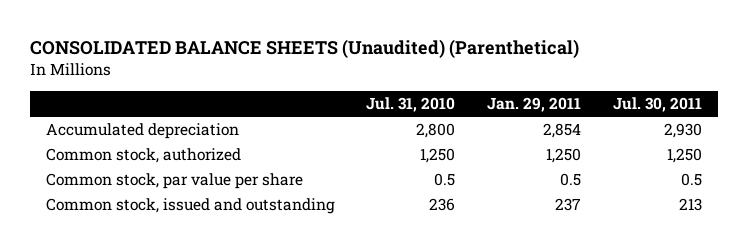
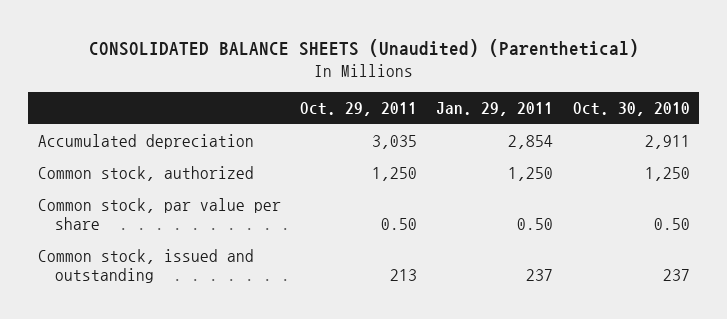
[366,97,456,113] Jul. 31, 2010 -> none
[612,97,702,113] Jul. 30, 2011 -> none
none -> [300,102,418,117] Oct. 29, 2011
none -> [572,102,690,117] Oct. 30, 2010
[560,173,582,187] 0.5 -> [517,218,554,231] 0.50

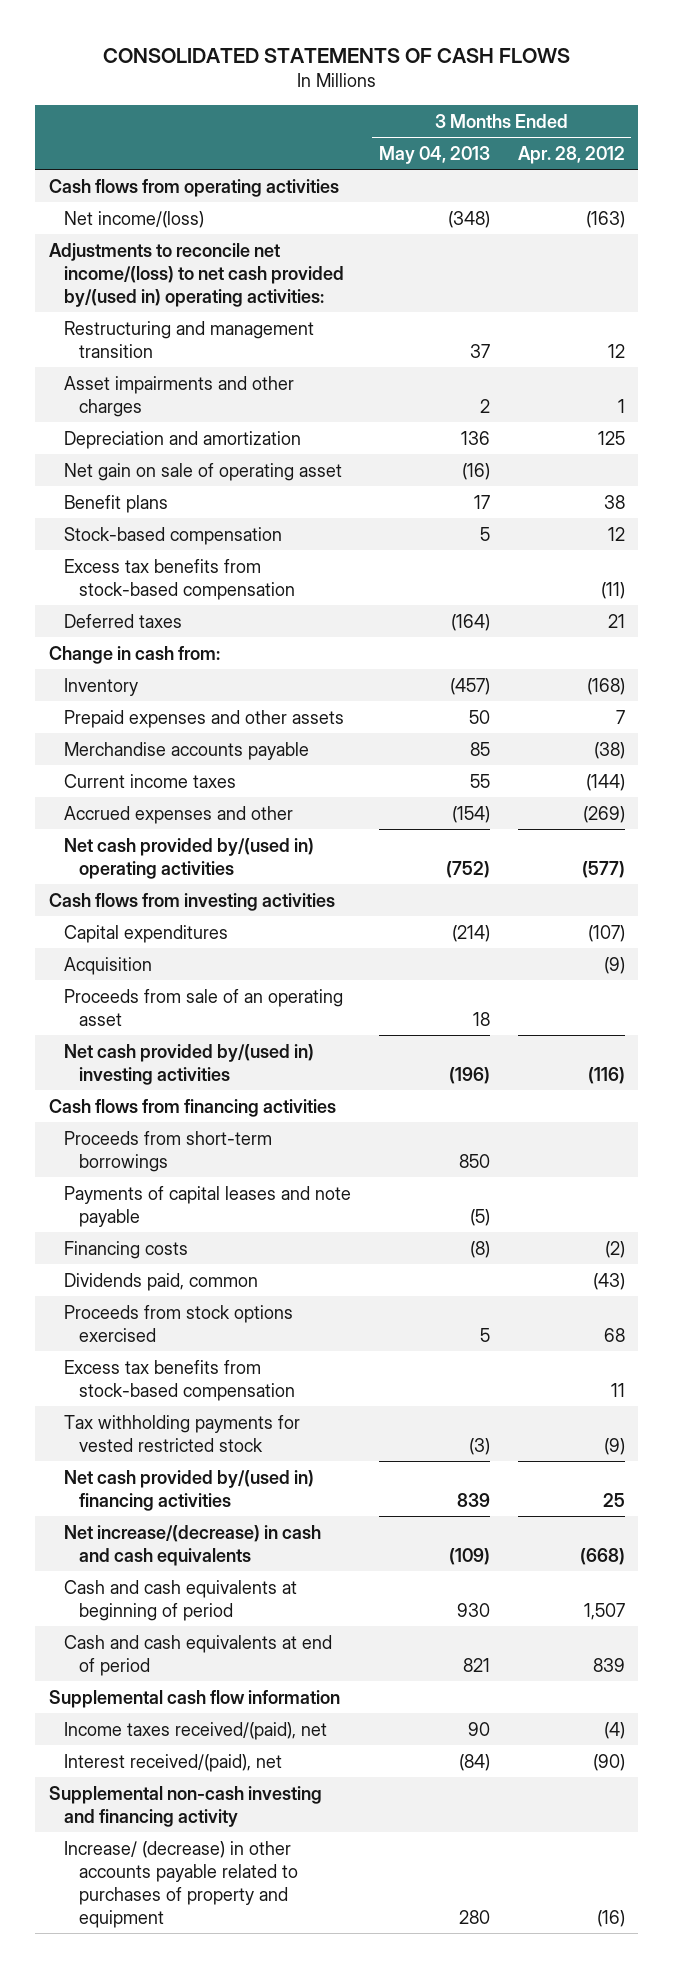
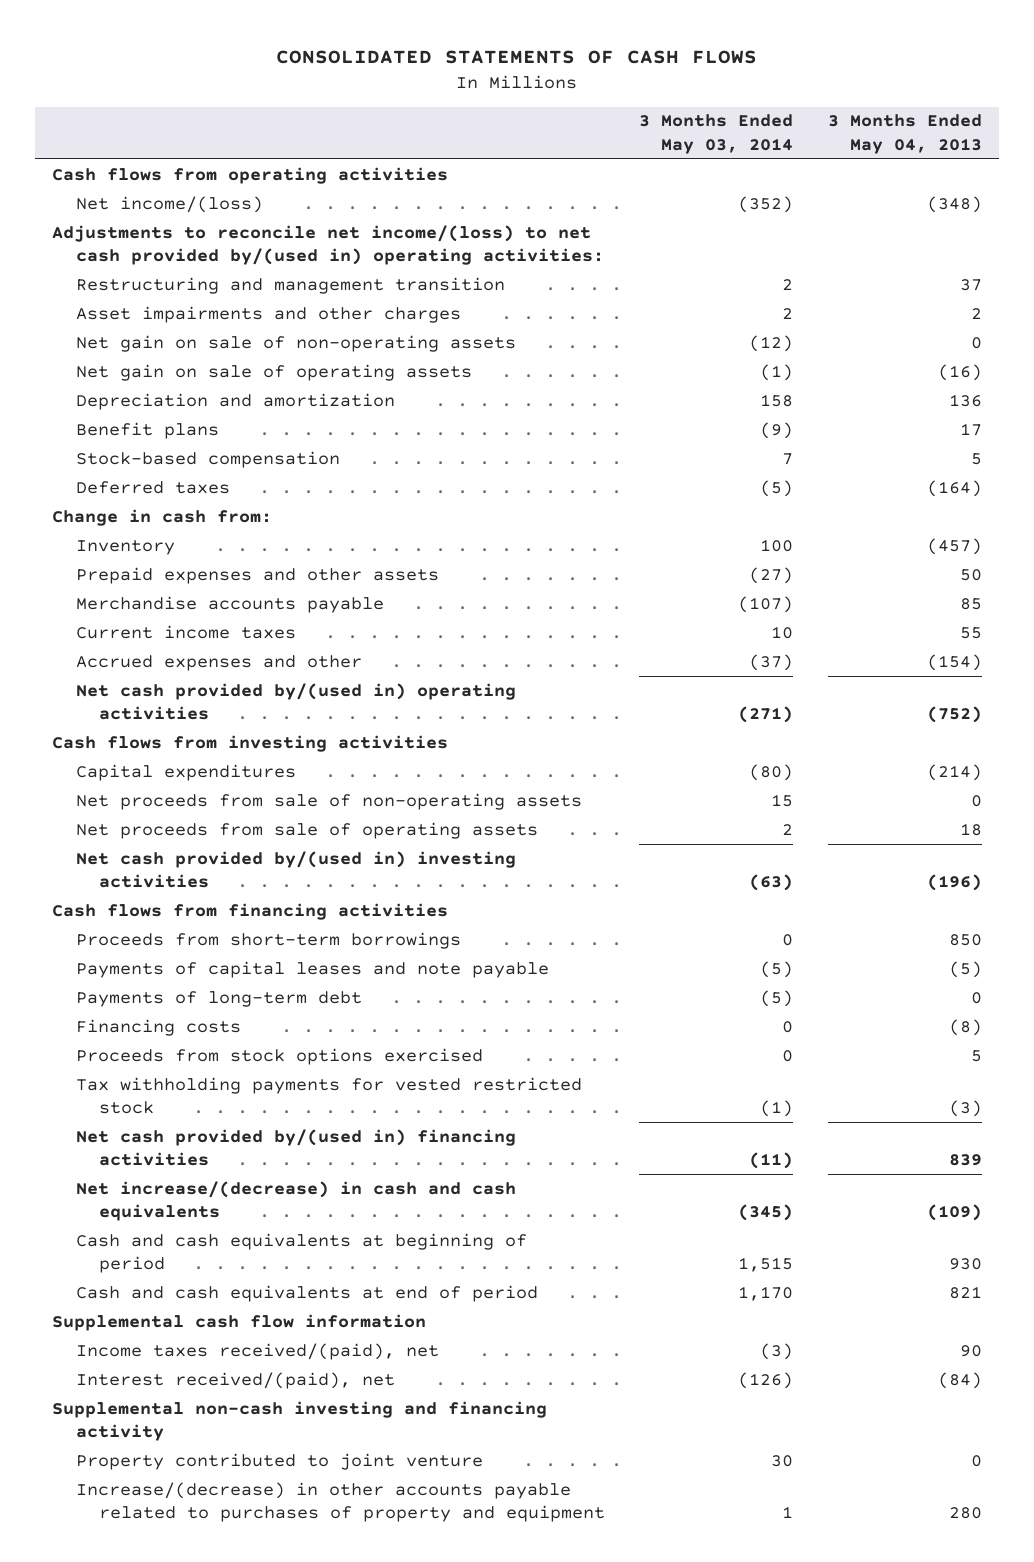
[517,145,625,164] Apr. 28, 2012 -> none
none -> [639,114,794,154] 3 Months Ended May 03, 2014
none -> [75,334,516,352] Net gain on sale of non-operating assets
none -> [75,363,472,381] Net gain on sale of operating assets
[64,462,343,481] Net gain on sale of operating asset -> none
[64,558,296,600] Excess tax benefits from stock-based compensation -> none
[64,956,153,975] Acquisition -> none
none -> [75,792,582,810] Net proceeds from sale of non-operating assets
[64,988,344,1026] Proceeds from sale of an operating asset -> [75,821,538,839] Net proceeds from sale of operating assets
none -> [75,990,362,1007] Payments of long-term debt
[64,1272,259,1291] Dividends paid, common -> none
[64,1359,296,1401] Excess tax benefits from stock-based compensation -> none
none -> [75,1452,483,1470] Property contributed to joint venture
[64,1840,299,1928] Increase/ (decrease) in other accounts payable related to purchases of property and equipment -> [75,1481,605,1523] Increase/(decrease) in other accounts payable related to purchases of property and equipment

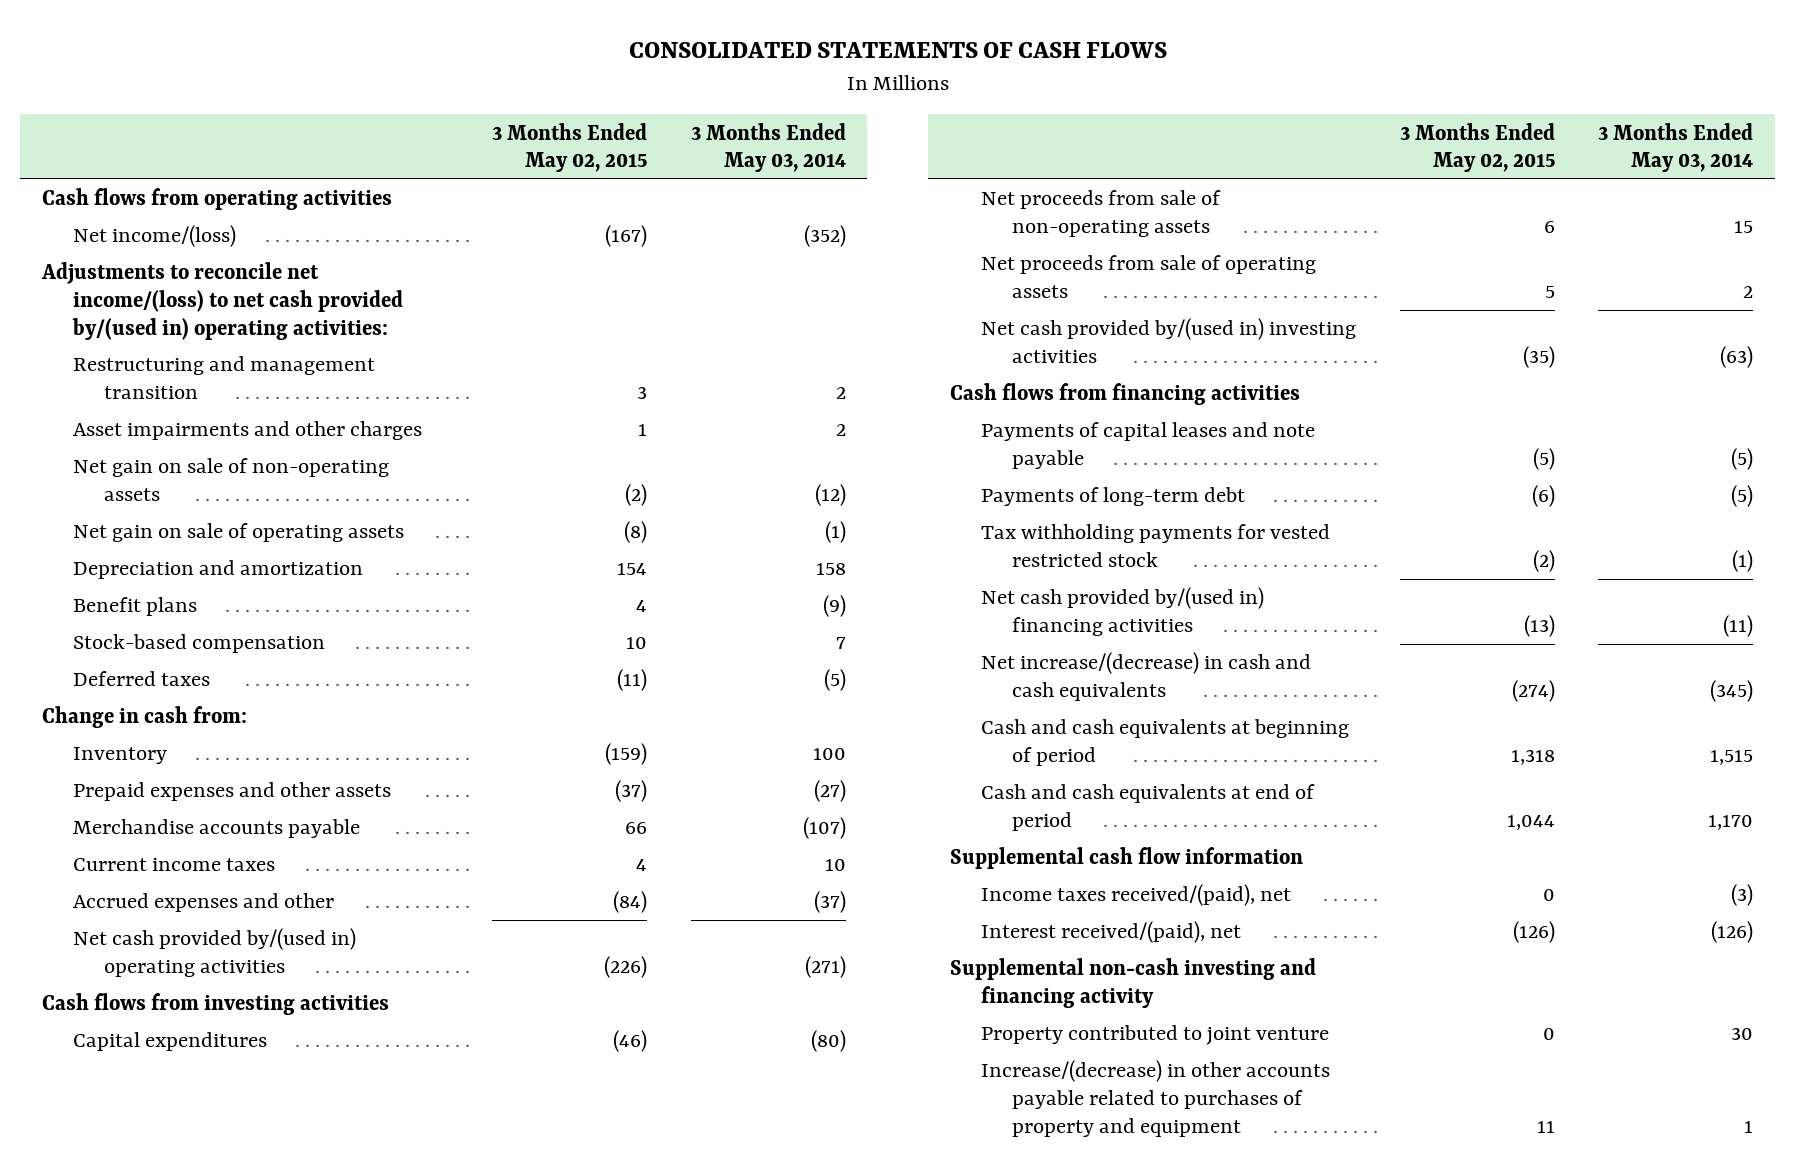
[827,114,982,154] 3 Months Ended May 04, 2013 -> none
none -> [491,122,647,173] 3 Months Ended May 02, 2015
[75,931,461,949] Proceeds from short-term borrowings -> none
[75,1018,241,1036] Financing costs -> none
[75,1047,483,1065] Proceeds from stock options exercised -> none

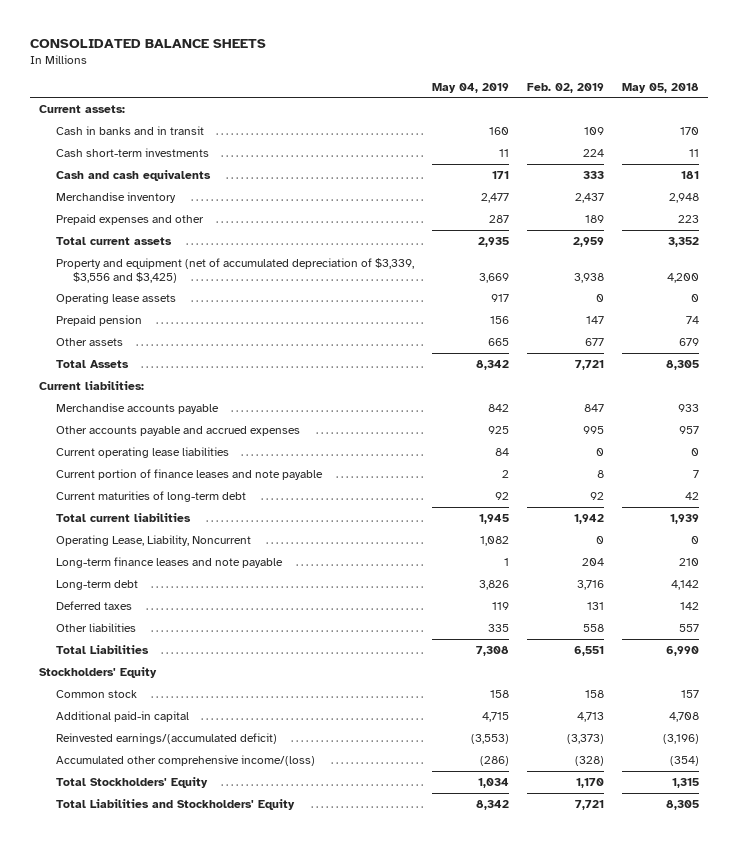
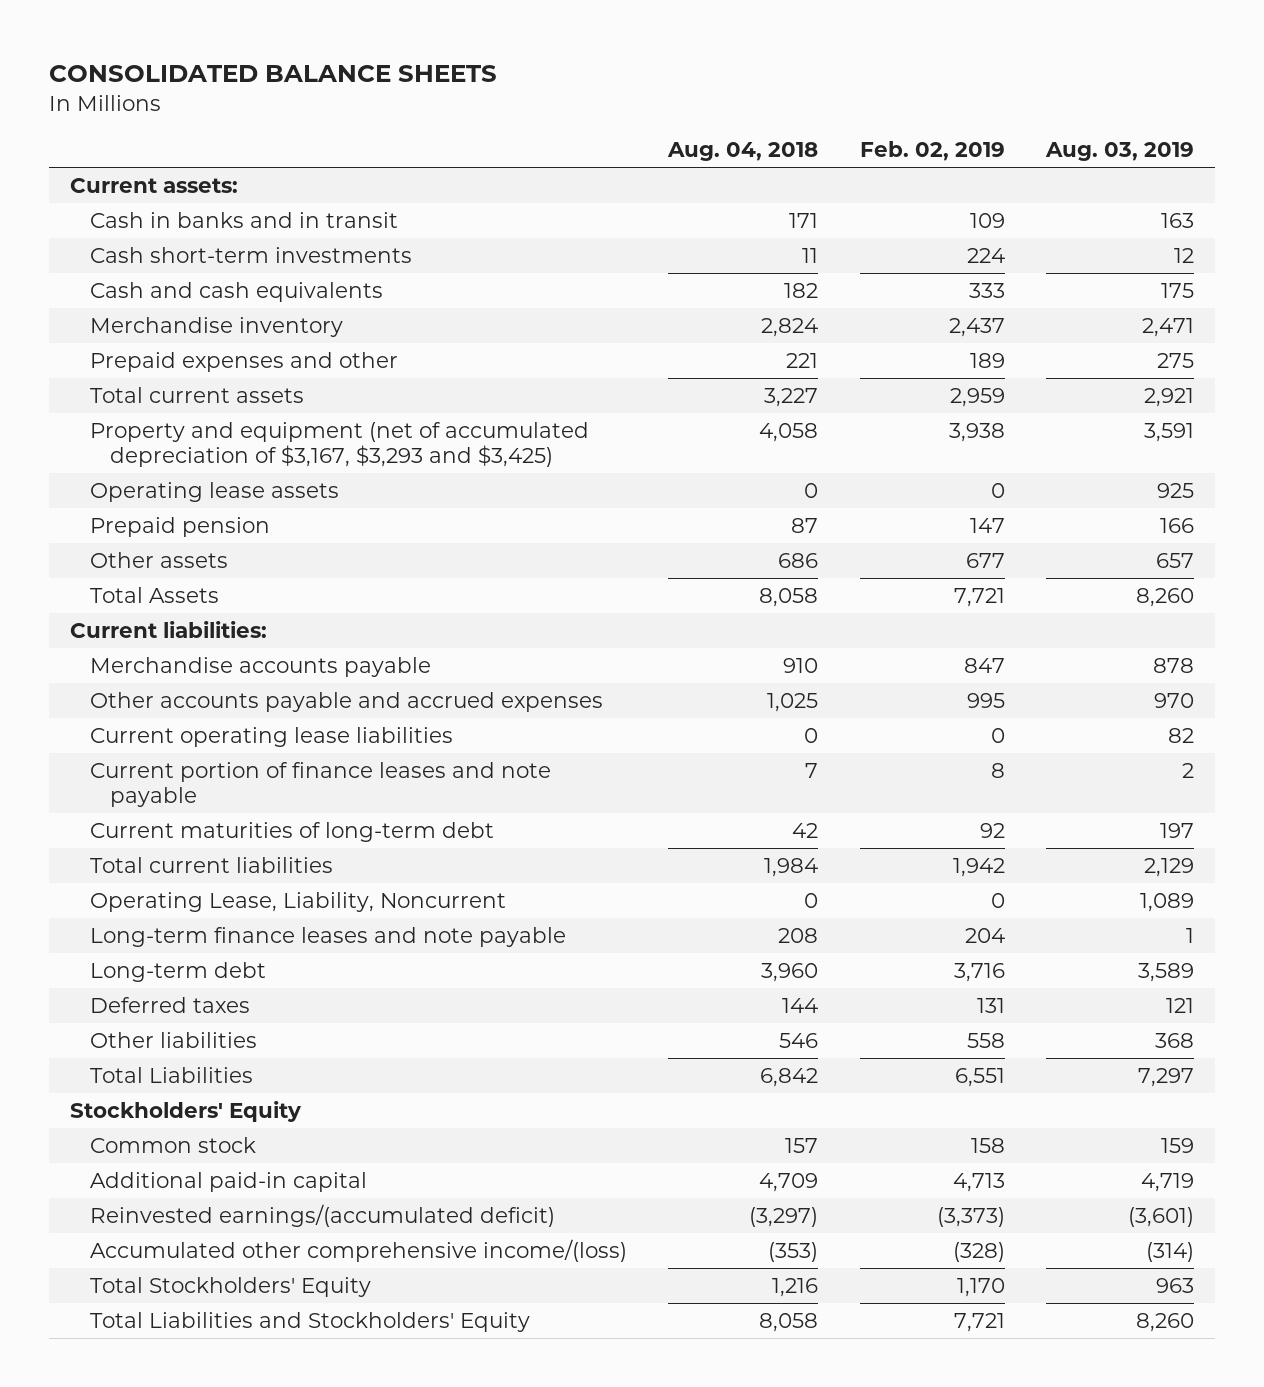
[431,82,509,93] May 04, 2019 -> none
[621,82,699,93] May 05, 2018 -> none
none -> [667,142,819,162] Aug. 04, 2018
none -> [1045,142,1195,162] Aug. 03, 2019
[55,257,414,283] Property and equipment (net of accumulated depreciation of $3,339, $3,556 and $3,425) -> [90,421,590,468] Property and equipment (net of accumulated depreciation of $3,167, $3,293 and $3,425)

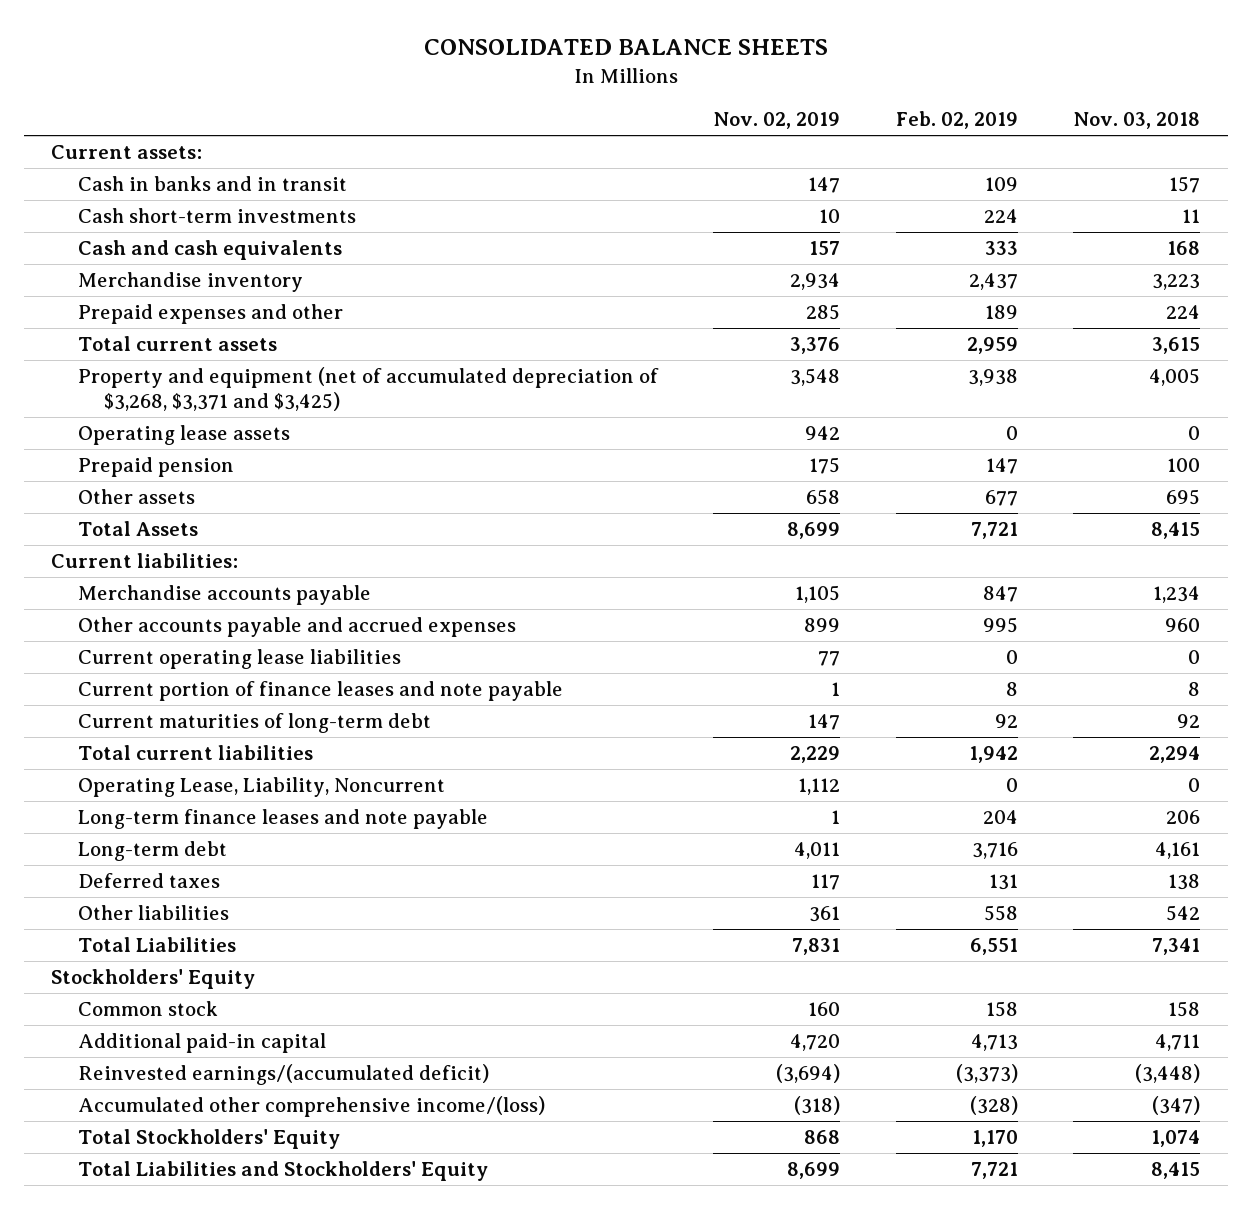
[667,142,819,162] Aug. 04, 2018 -> none
[1045,142,1195,162] Aug. 03, 2019 -> none
none -> [713,112,841,130] Nov. 02, 2019
none -> [1073,112,1201,130] Nov. 03, 2018
[90,421,590,468] Property and equipment (net of accumulated depreciation of $3,167, $3,293 and $3,425) -> [77,367,659,412] Property and equipment (net of accumulated depreciation of $3,268, $3,371 and $3,425)

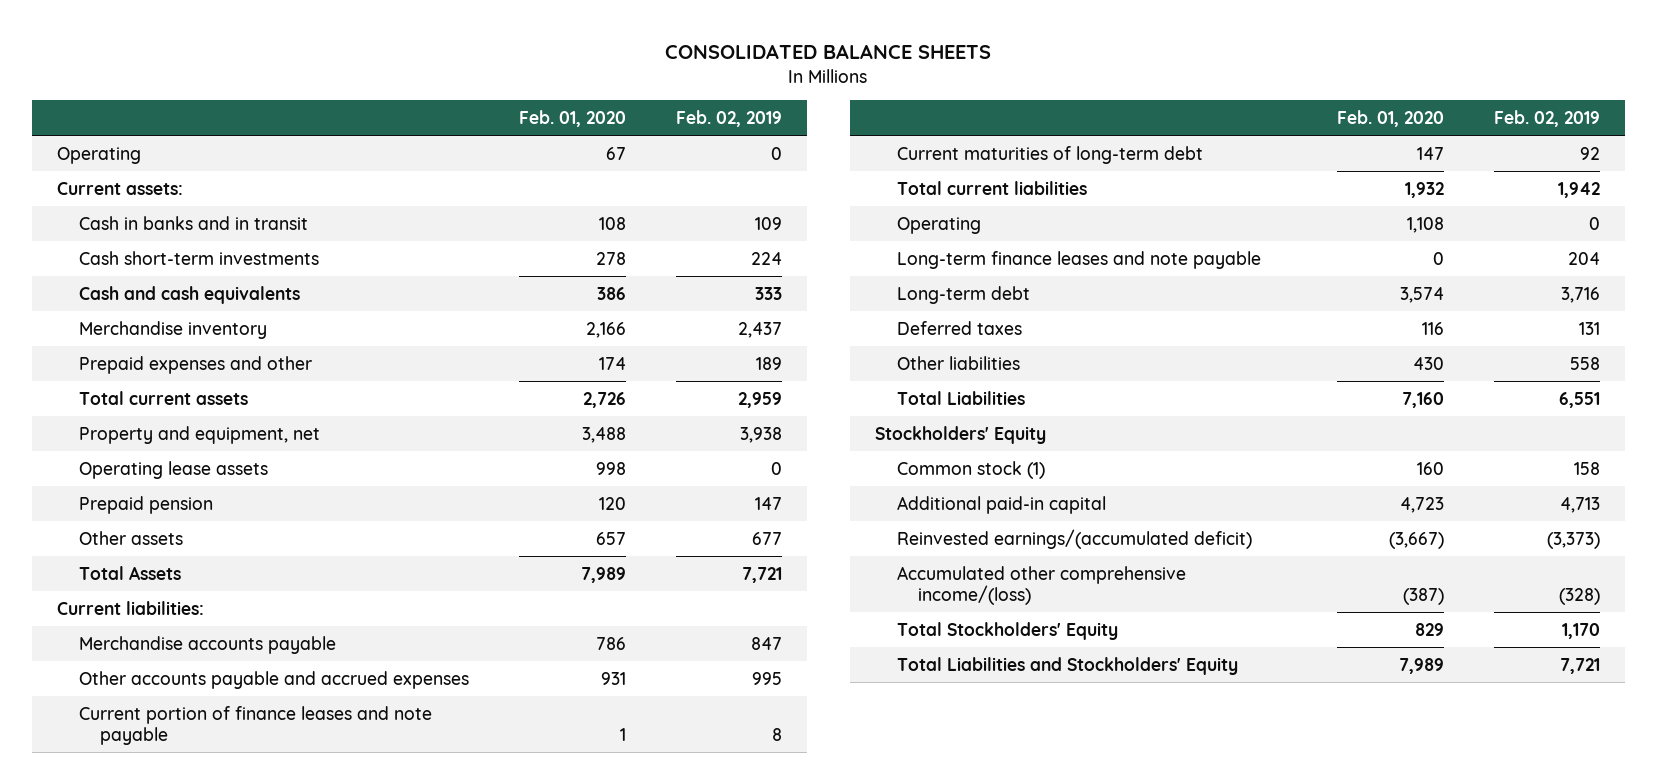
[713,112,841,130] Nov. 02, 2019 -> none
[1073,112,1201,130] Nov. 03, 2018 -> none
none -> [518,109,626,127] Feb. 01, 2020
none -> [57,146,142,164] Operating
[77,367,659,412] Property and equipment (net of accumulated depreciation of $3,268, $3,371 and $3,425) -> [78,425,320,444] Property and equipment, net
[77,649,401,670] Current operating lease liabilities -> none
[77,777,445,798] Operating Lease, Liability, Noncurrent -> [896,216,981,234] Operating
[77,1001,218,1017] Common stock -> [896,460,1045,479] Common stock (1)

